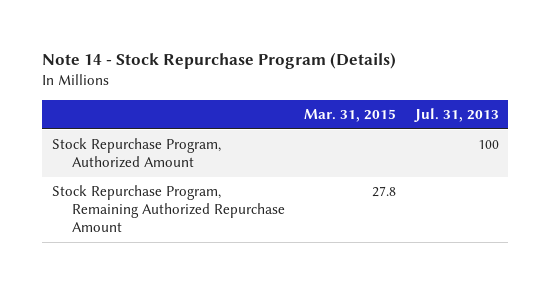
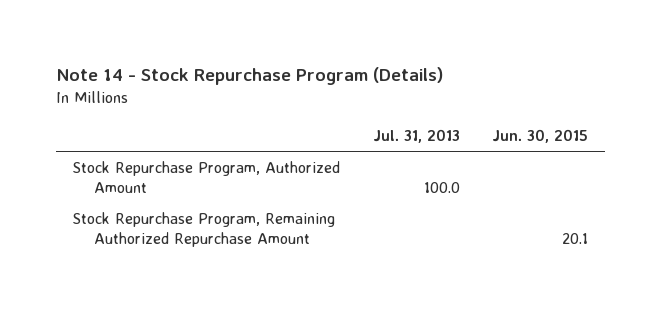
[304,109,397,123] Mar. 31, 2015 -> none
none -> [492,128,589,143] Jun. 30, 2015
[477,140,499,150] 100 -> [423,181,460,193] 100.0

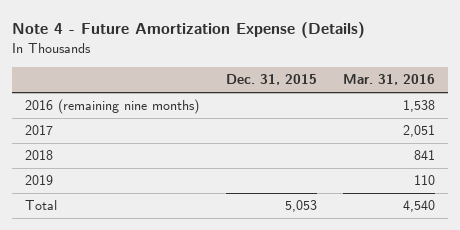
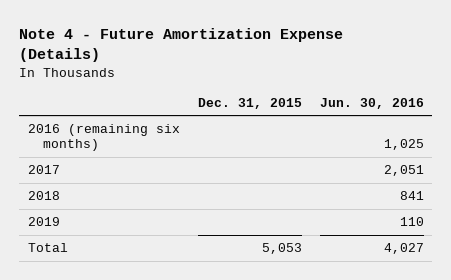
[343,74,436,86] Mar. 31, 2016 -> none
none -> [319,97,424,109] Jun. 30, 2016
[25,99,200,115] 2016 (remaining nine months) -> [27,124,180,152] 2016 (remaining six months)

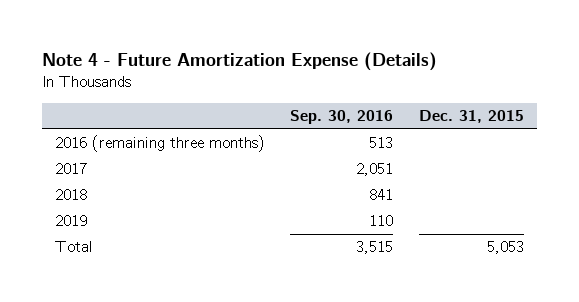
[319,97,424,109] Jun. 30, 2016 -> none
none -> [290,110,394,125] Sep. 30, 2016
[27,124,180,152] 2016 (remaining six months) -> [54,135,265,153] 2016 (remaining three months)

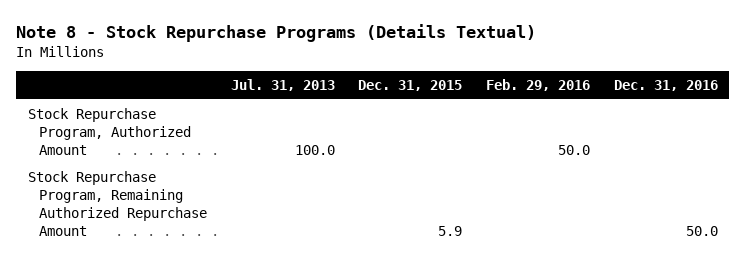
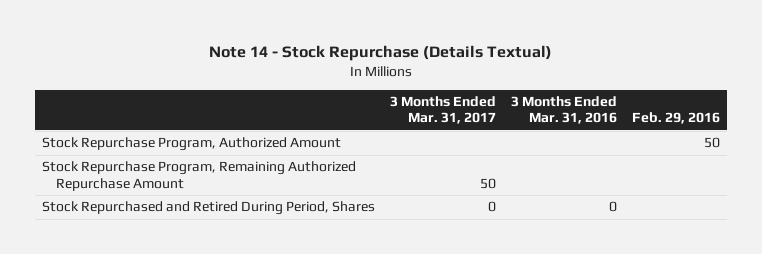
[16,24,537,43] Note 8 - Stock Repurchase Programs (Details Textual) -> [209,44,553,61] Note 14 - Stock Repurchase (Details Textual)
[230,79,335,92] Jul. 31, 2013 -> none
[358,80,463,92] Dec. 31, 2015 -> none
[613,80,718,92] Dec. 31, 2016 -> none
none -> [390,96,497,125] 3 Months Ended Mar. 31, 2017
none -> [510,96,617,125] 3 Months Ended Mar. 31, 2016
[557,144,590,155] 50.0 -> [703,137,720,149] 50
none -> [42,201,376,216] Stock Repurchased and Retired During Period, Shares

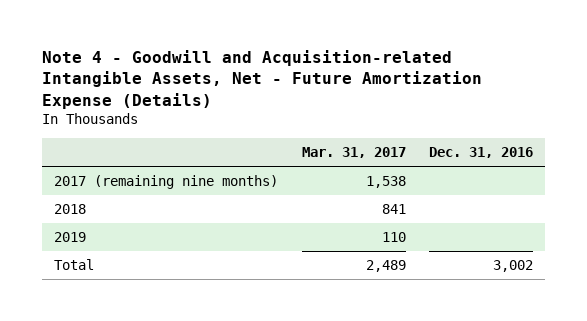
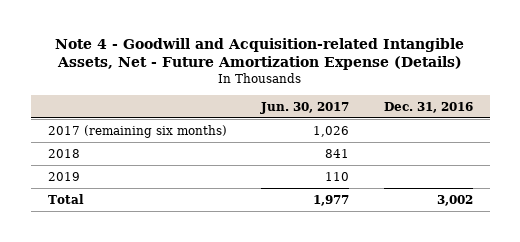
[301,147,406,159] Mar. 31, 2017 -> none
none -> [260,101,350,114] Jun. 30, 2017
[53,175,278,190] 2017 (remaining nine months) -> [47,124,227,138] 2017 (remaining six months)

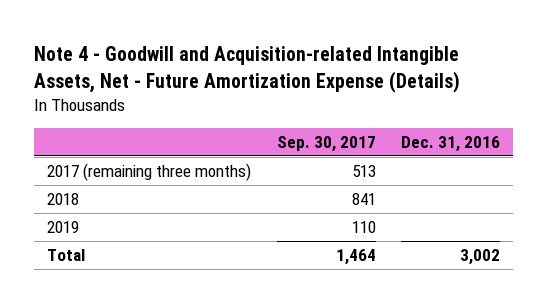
[260,101,350,114] Jun. 30, 2017 -> none
none -> [276,136,376,153] Sep. 30, 2017
[47,124,227,138] 2017 (remaining six months) -> [47,163,252,182] 2017 (remaining three months)

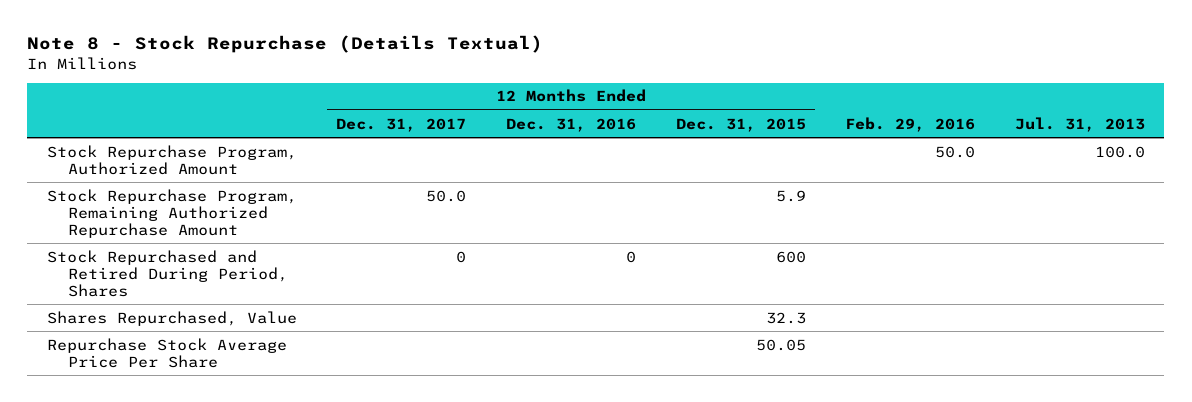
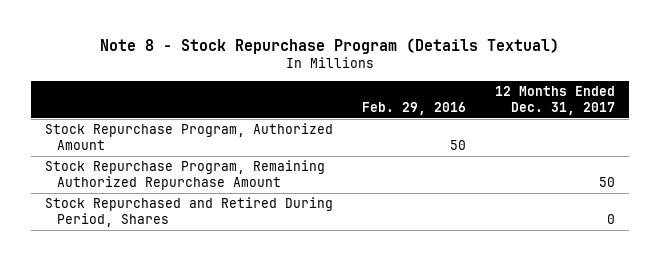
[27,35,544,54] Note 8 - Stock Repurchase (Details Textual) -> [99,37,559,54] Note 8 - Stock Repurchase Program (Details Textual)
[506,117,637,132] Dec. 31, 2016 -> none
[675,117,806,132] Dec. 31, 2015 -> none
[1014,116,1145,132] Jul. 31, 2013 -> none
[935,145,976,158] 50.0 -> [449,140,466,151] 50
[426,189,467,202] 50.0 -> [598,177,615,188] 50
[46,310,297,326] Shares Repurchased, Value -> none
[46,337,287,368] Repurchase Stock Average Price Per Share -> none

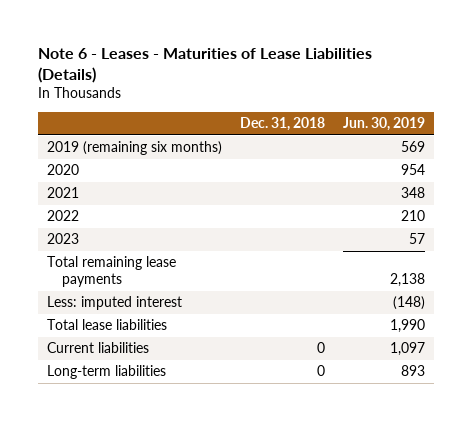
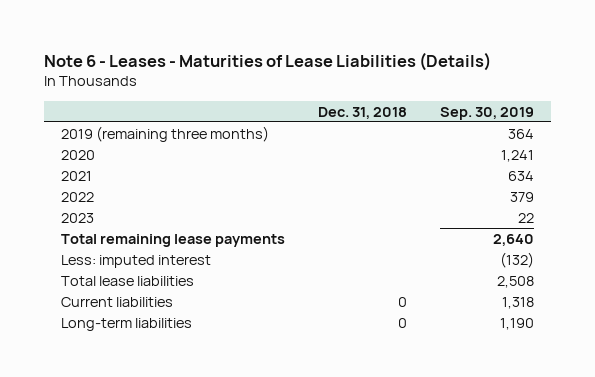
[343,117,426,132] Jun. 30, 2019 -> none
none -> [440,106,535,120] Sep. 30, 2019
[47,141,223,156] 2019 (remaining six months) -> [61,125,270,142] 2019 (remaining three months)

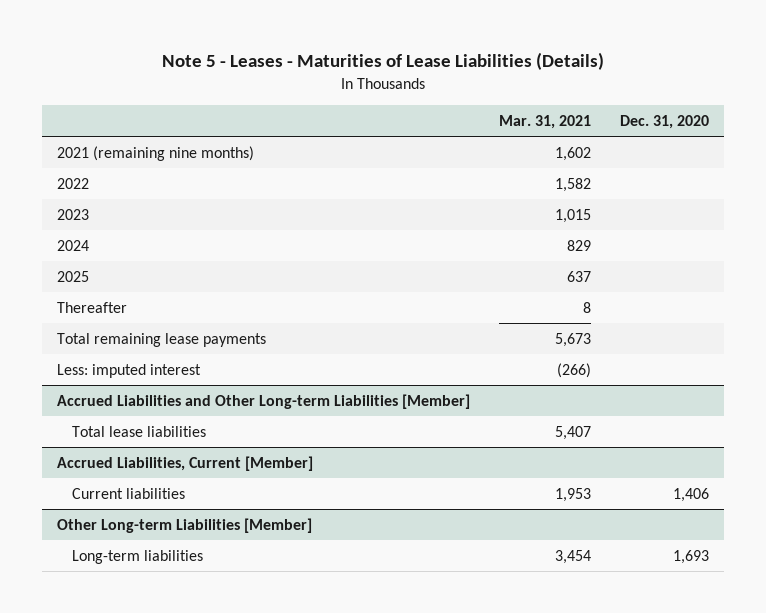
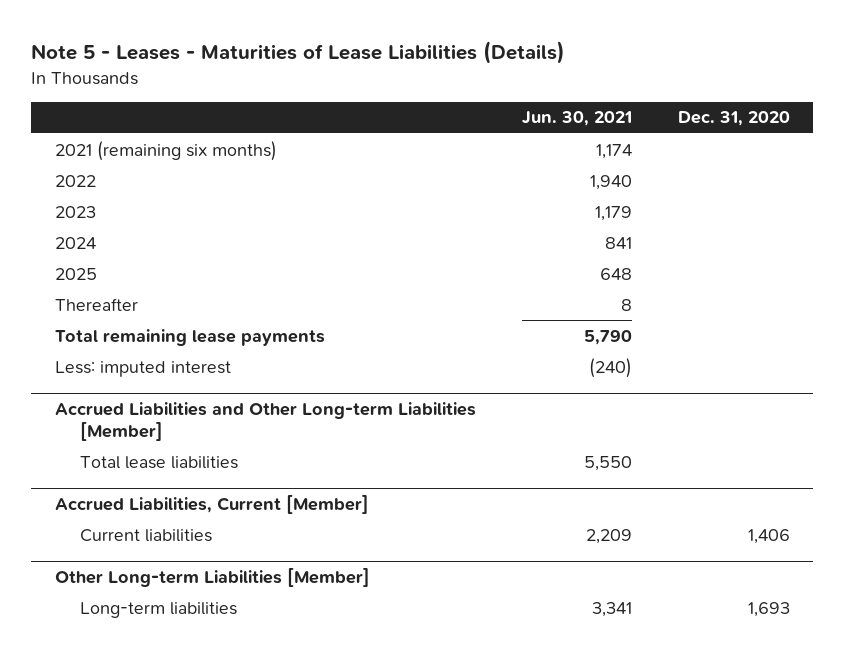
[498,114,591,129] Mar. 31, 2021 -> none
none -> [521,111,632,127] Jun. 30, 2021
[56,145,254,161] 2021 (remaining nine months) -> [54,140,277,161] 2021 (remaining six months)

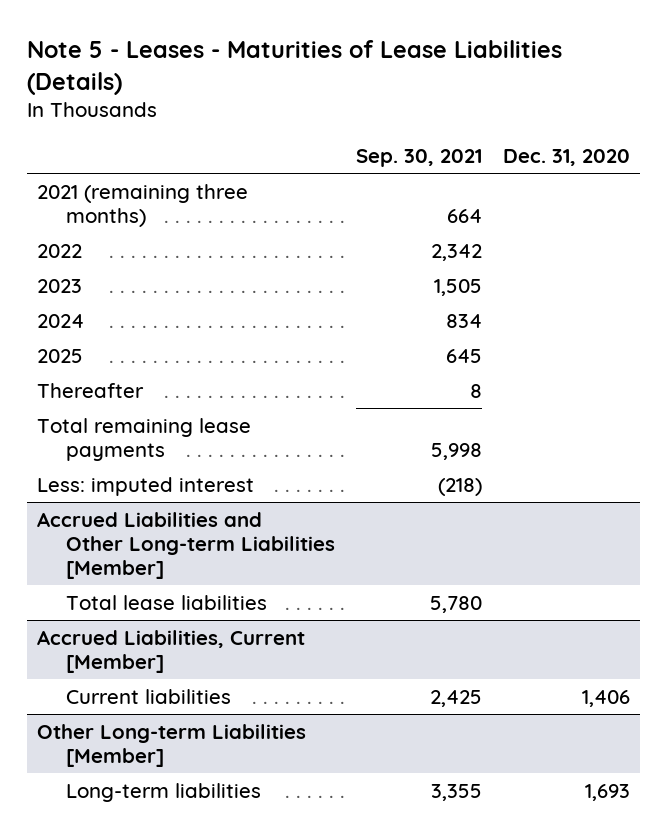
[521,111,632,127] Jun. 30, 2021 -> none
none -> [355,148,482,167] Sep. 30, 2021
[54,140,277,161] 2021 (remaining six months) -> [37,183,249,227] 2021 (remaining three months)

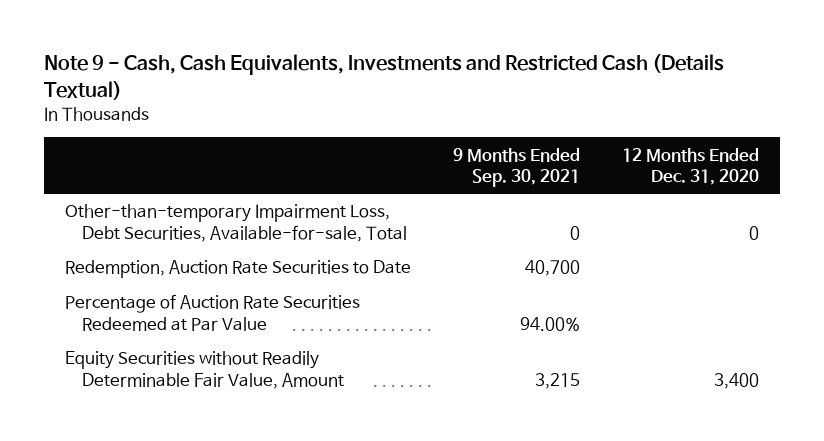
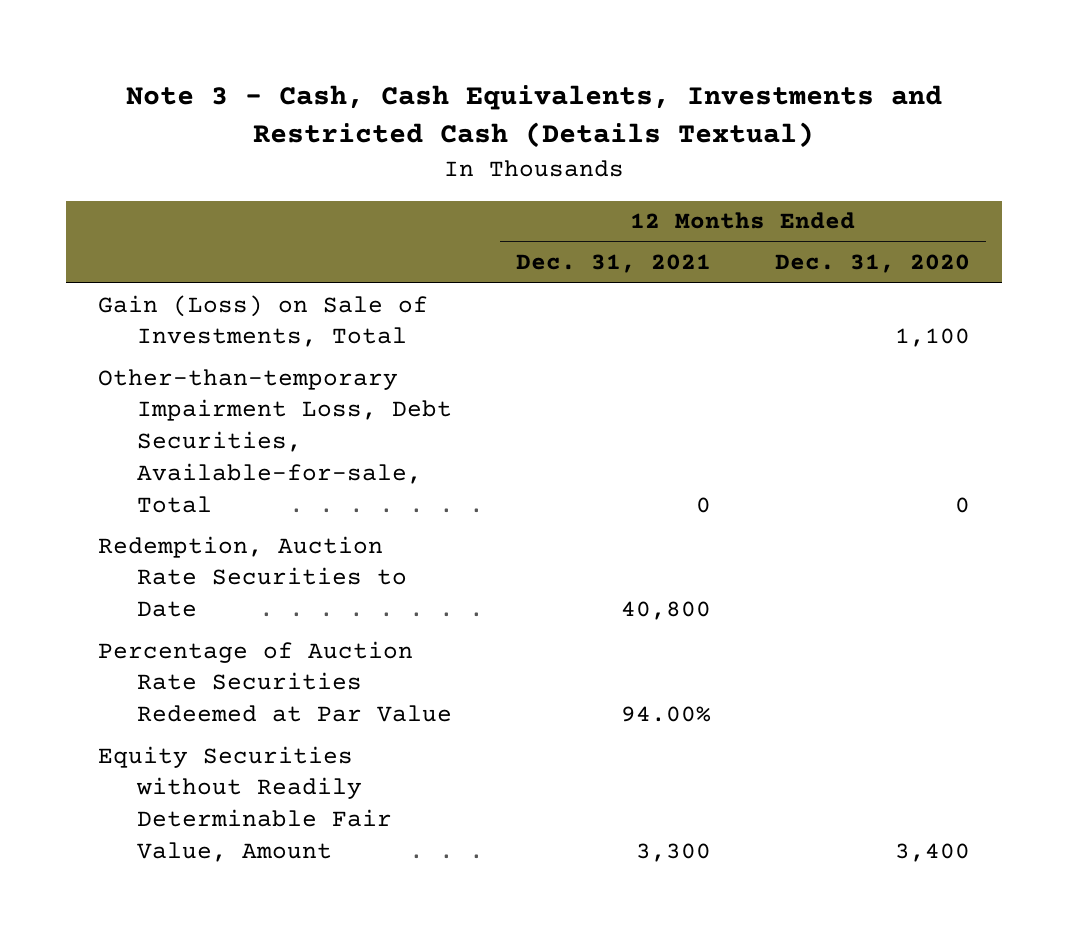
[43,54,724,100] Note 9 - Cash, Cash Equivalents, Investments and Restricted Cash (Details Textual) -> [125,85,942,149] Note 3 - Cash, Cash Equivalents, Investments and Restricted Cash (Details Textual)
[452,147,580,188] 9 Months Ended Sep. 30, 2021 -> none
none -> [515,254,711,274] Dec. 31, 2021
none -> [97,294,428,348] Gain (Loss) on Sale of Investments, Total

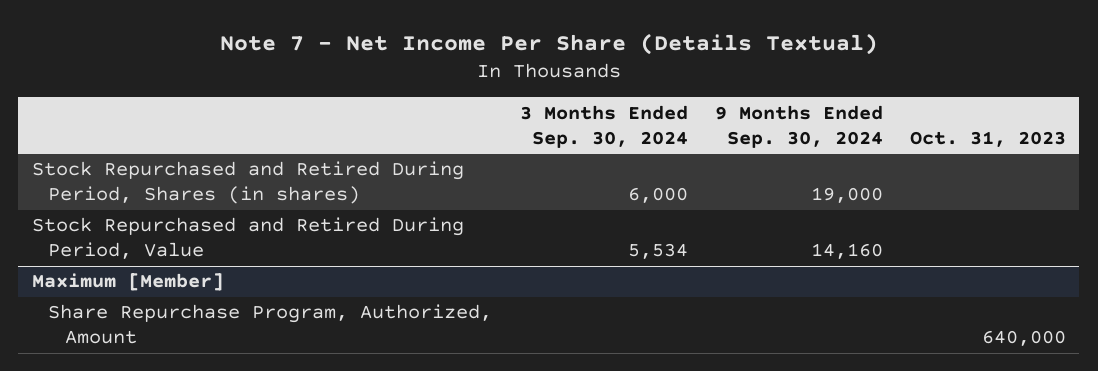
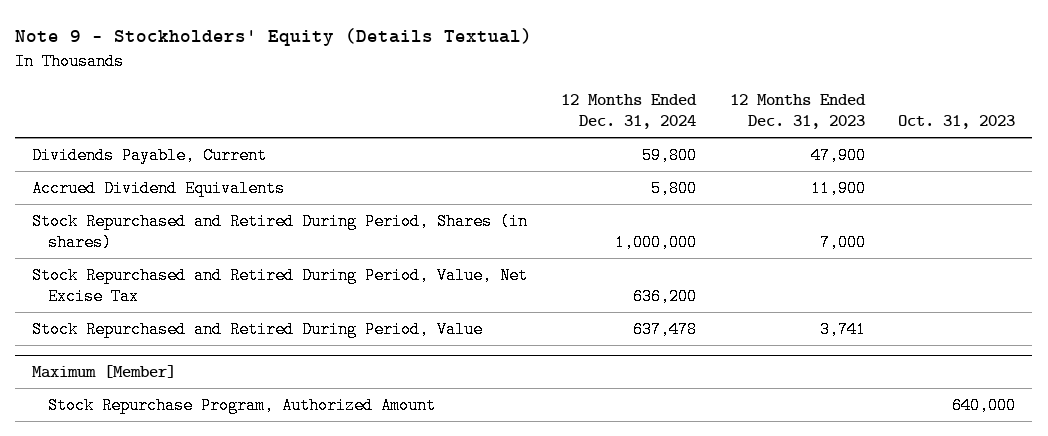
[219,32,878,55] Note 7 - Net Income Per Share (Details Textual) -> [15,28,533,47] Note 9 - Stockholders' Equity (Details Textual)
[519,104,688,148] 3 Months Ended Sep. 30, 2024 -> none
[714,104,883,148] 9 Months Ended Sep. 30, 2024 -> none
none -> [560,94,697,130] 12 Months Ended Dec. 31, 2024
none -> [729,94,866,130] 12 Months Ended Dec. 31, 2023
none -> [32,146,268,164] Dividends Payable, Current
none -> [32,179,286,197] Accrued Dividend Equivalents
none -> [32,266,529,305] Stock Repurchased and Retired During Period, Value, Net Excise Tax
[48,304,493,345] Share Repurchase Program, Authorized, Amount -> [47,396,436,414] Stock Repurchase Program, Authorized Amount

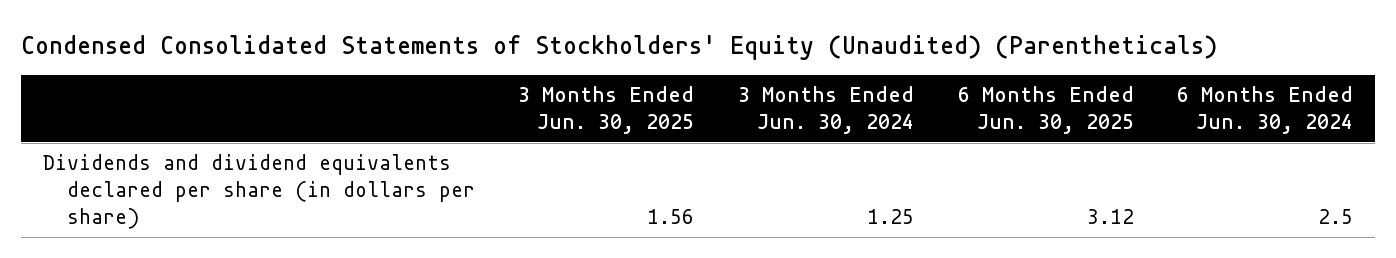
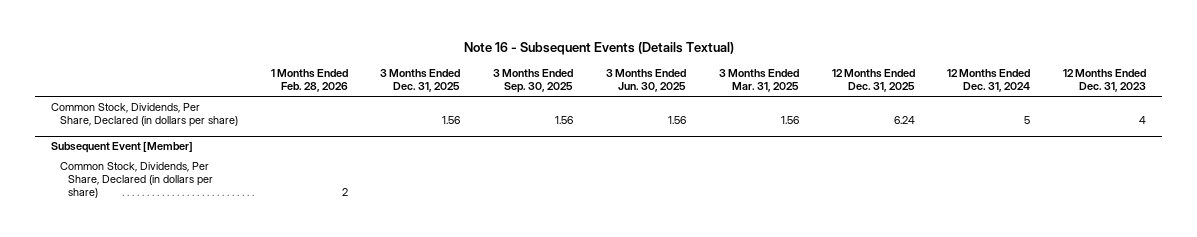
[20,34,1217,60] Condensed Consolidated Statements of Stockholders' Equity (Unaudited) (Parentheticals) -> [463,42,734,56] Note 16 - Subsequent Events (Details Textual)
[738,86,915,135] 3 Months Ended Jun. 30, 2024 -> none
[957,86,1134,135] 6 Months Ended Jun. 30, 2025 -> none
[1177,86,1354,135] 6 Months Ended Jun. 30, 2024 -> none
none -> [270,69,348,93] 1 Months Ended Feb. 28, 2026
none -> [380,69,461,93] 3 Months Ended Dec. 31, 2025
none -> [493,69,574,94] 3 Months Ended Sep. 30, 2025
none -> [718,69,799,93] 3 Months Ended Mar. 31, 2025
none -> [831,69,915,93] 12 Months Ended Dec. 31, 2025
none -> [947,69,1031,93] 12 Months Ended Dec. 31, 2024
none -> [1063,69,1147,93] 12 Months Ended Dec. 31, 2023
[42,154,475,229] Dividends and dividend equivalents declared per share (in dollars per share) -> [51,102,238,128] Common Stock, Dividends, Per Share, Declared (in dollars per share)
none -> [51,141,194,154] Subsequent Event [Member]
none -> [59,161,214,199] Common Stock, Dividends, Per Share, Declared (in dollars per share)

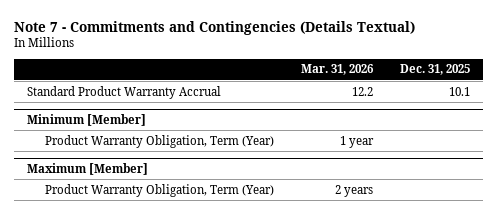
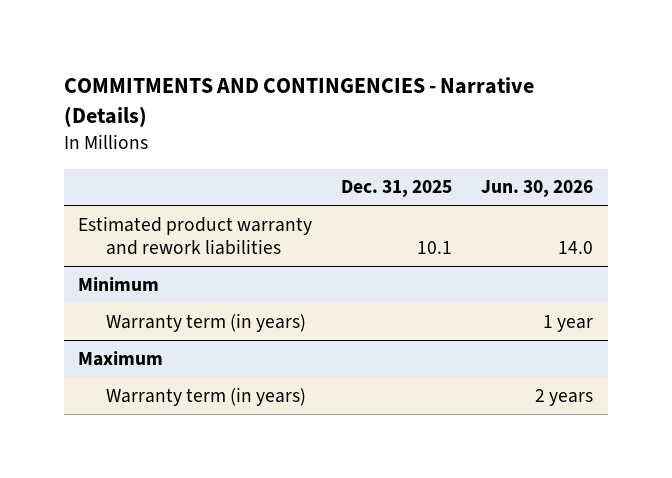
[13,20,415,35] Note 7 - Commitments and Contingencies (Details Textual) -> [63,77,534,128] COMMITMENTS AND CONTINGENCIES - Narrative (Details)
[300,64,374,76] Mar. 31, 2026 -> none
none -> [481,180,594,198] Jun. 30, 2026
[27,85,222,99] Standard Product Warranty Accrual -> [78,215,313,256] Estimated product warranty and rework liabilities
[27,113,147,126] Minimum [Member] -> [78,276,160,291] Minimum
[44,134,274,148] Product Warranty Obligation, Term (Year) -> [106,312,307,332] Warranty term (in years)
[27,162,149,175] Maximum [Member] -> [78,350,164,366] Maximum
[44,183,274,197] Product Warranty Obligation, Term (Year) -> [106,386,307,406] Warranty term (in years)

